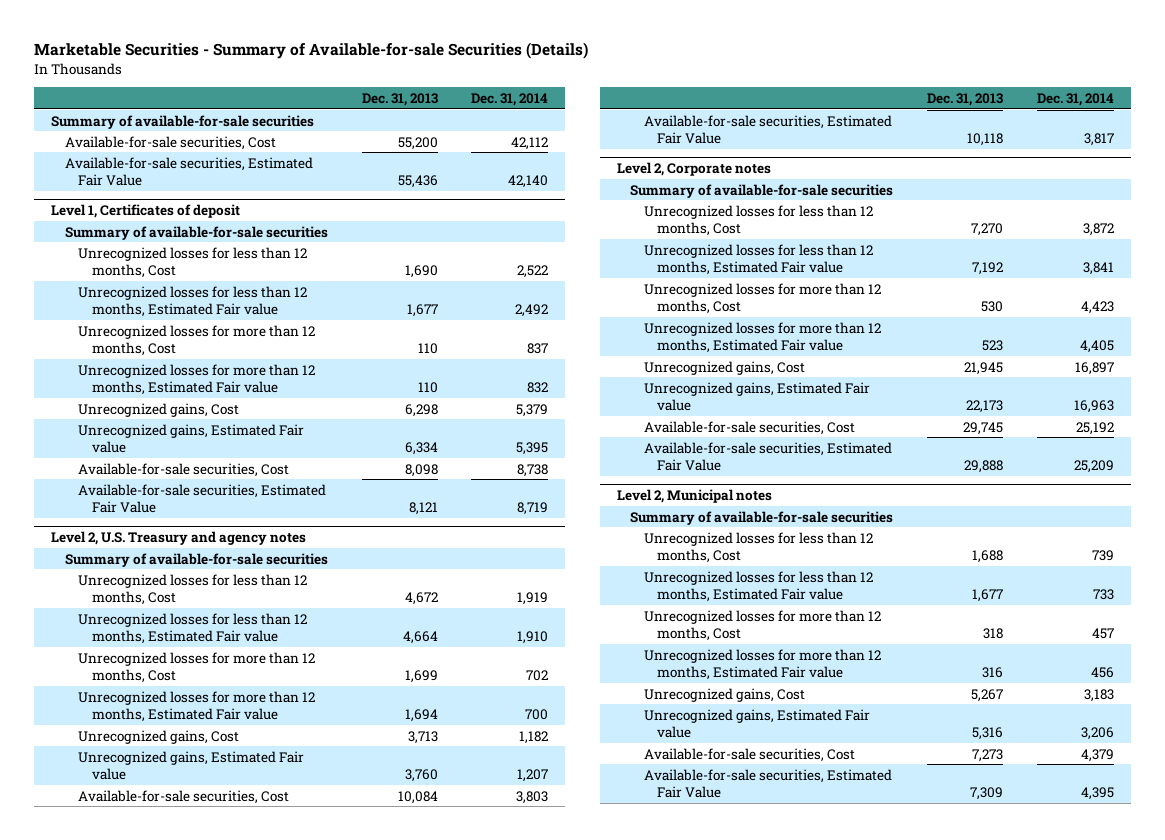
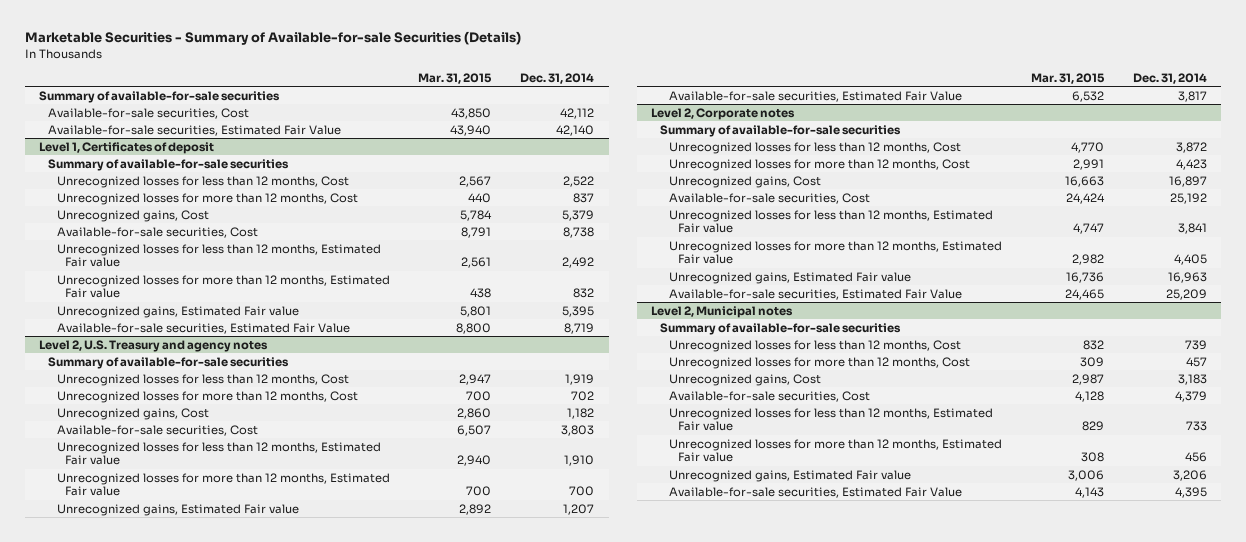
[361,92,438,106] Dec. 31, 2013 -> none
none -> [418,72,493,84] Mar. 31, 2015
[78,285,308,317] Unrecognized losses for less than 12 months, Estimated Fair value -> [56,243,381,268] Unrecognized losses for less than 12 months, Estimated Fair value
[78,363,316,395] Unrecognized losses for more than 12 months, Estimated Fair value -> [56,274,390,299] Unrecognized losses for more than 12 months, Estimated Fair value
[78,423,305,453] Unrecognized gains, Estimated Fair value -> [56,305,299,318] Unrecognized gains, Estimated Fair value
[78,612,308,644] Unrecognized losses for less than 12 months, Estimated Fair value -> [56,441,381,466] Unrecognized losses for less than 12 months, Estimated Fair value
[78,690,316,722] Unrecognized losses for more than 12 months, Estimated Fair value -> [56,472,390,497] Unrecognized losses for more than 12 months, Estimated Fair value
[78,750,305,780] Unrecognized gains, Estimated Fair value -> [56,503,299,516] Unrecognized gains, Estimated Fair value
[643,243,873,275] Unrecognized losses for less than 12 months, Estimated Fair value -> [668,209,993,234] Unrecognized losses for less than 12 months, Estimated Fair value
[643,321,881,353] Unrecognized losses for more than 12 months, Estimated Fair value -> [668,240,1002,265] Unrecognized losses for more than 12 months, Estimated Fair value
[643,381,870,411] Unrecognized gains, Estimated Fair value -> [668,271,911,284] Unrecognized gains, Estimated Fair value
[643,570,873,602] Unrecognized losses for less than 12 months, Estimated Fair value -> [668,407,993,432] Unrecognized losses for less than 12 months, Estimated Fair value
[643,648,881,680] Unrecognized losses for more than 12 months, Estimated Fair value -> [668,438,1002,463] Unrecognized losses for more than 12 months, Estimated Fair value
[643,708,870,738] Unrecognized gains, Estimated Fair value -> [668,469,911,482] Unrecognized gains, Estimated Fair value

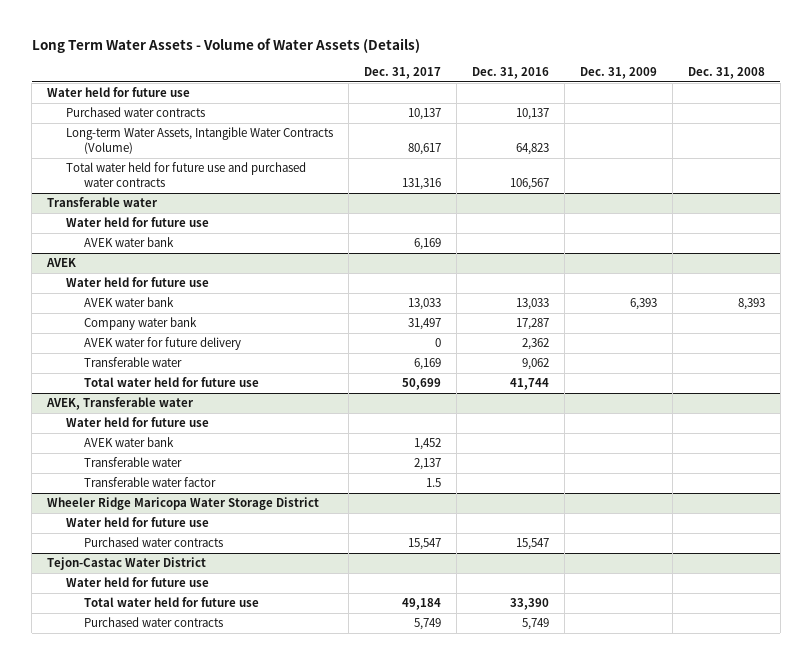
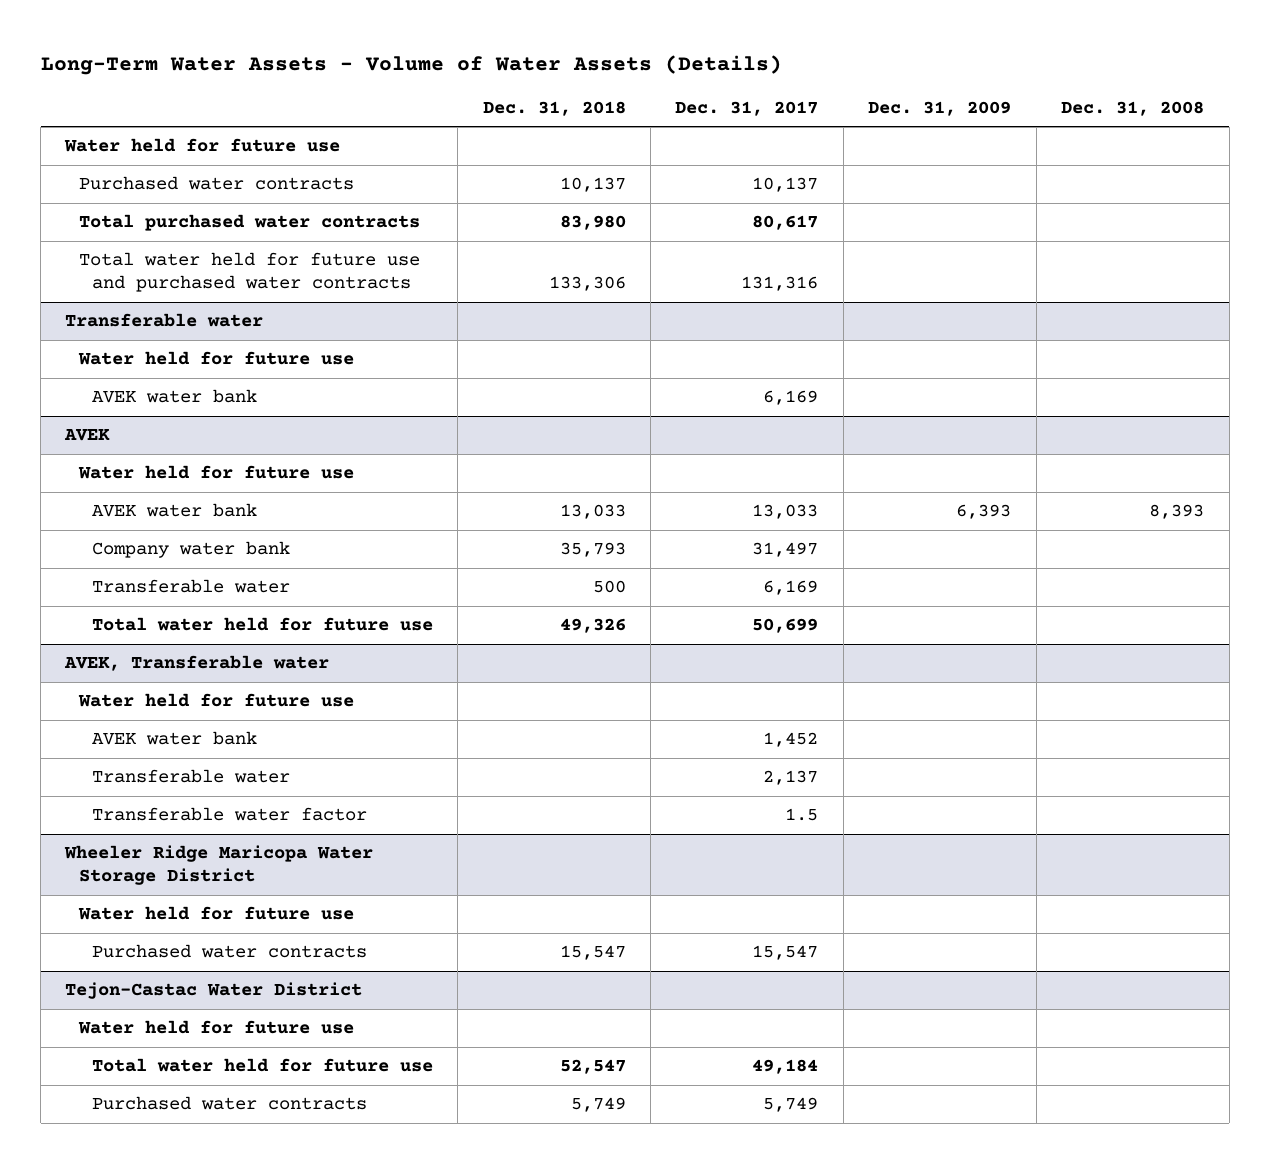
[31,37,420,53] Long Term Water Assets - Volume of Water Assets (Details) -> [40,54,782,75] Long-Term Water Assets - Volume of Water Assets (Details)
[471,66,549,79] Dec. 31, 2016 -> none
none -> [482,100,626,116] Dec. 31, 2018
[65,127,333,154] Long-term Water Assets, Intangible Water Contracts (Volume) -> [78,214,420,232] Total purchased water contracts
[84,337,242,351] AVEK water for future delivery -> none

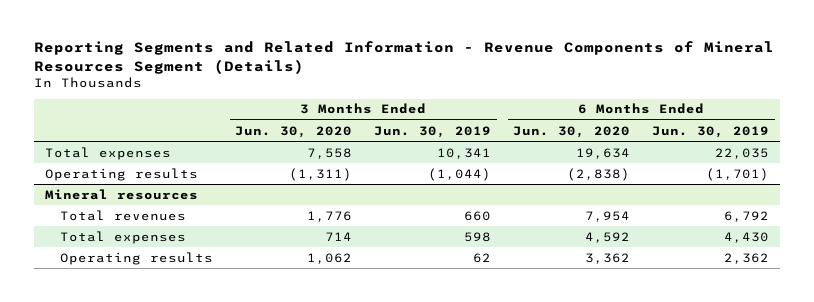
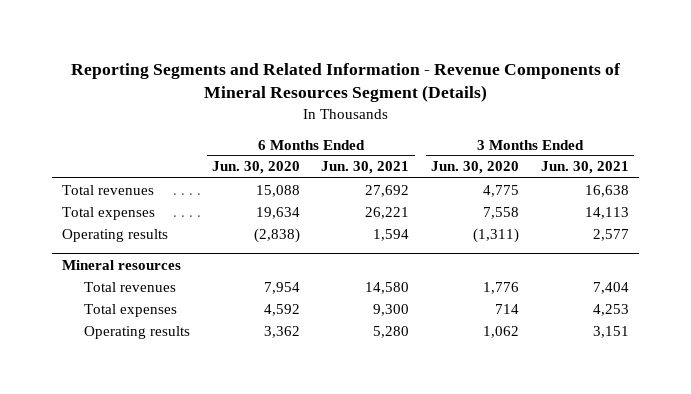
[374,125,492,138] Jun. 30, 2019 -> none
[652,125,770,138] Jun. 30, 2019 -> none
none -> [321,161,410,175] Jun. 30, 2021
none -> [540,161,629,175] Jun. 30, 2021
none -> [62,184,155,195] Total revenues

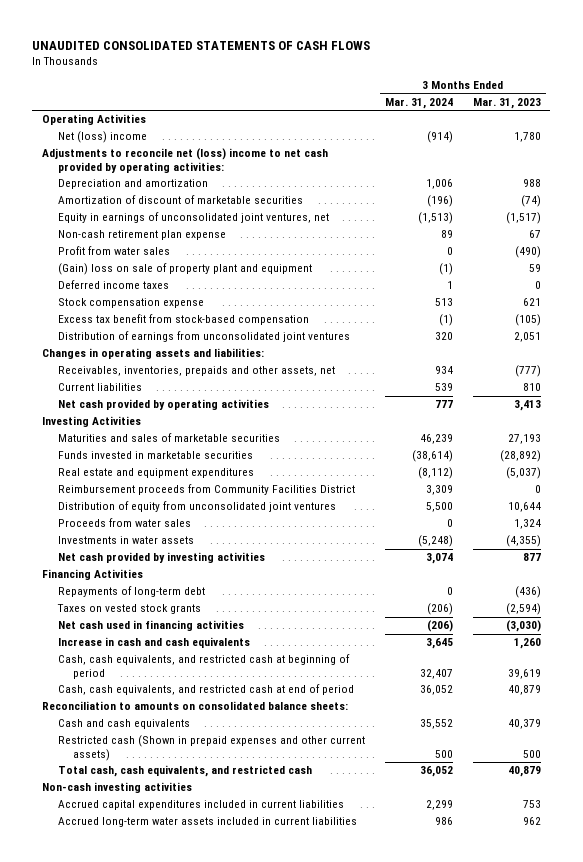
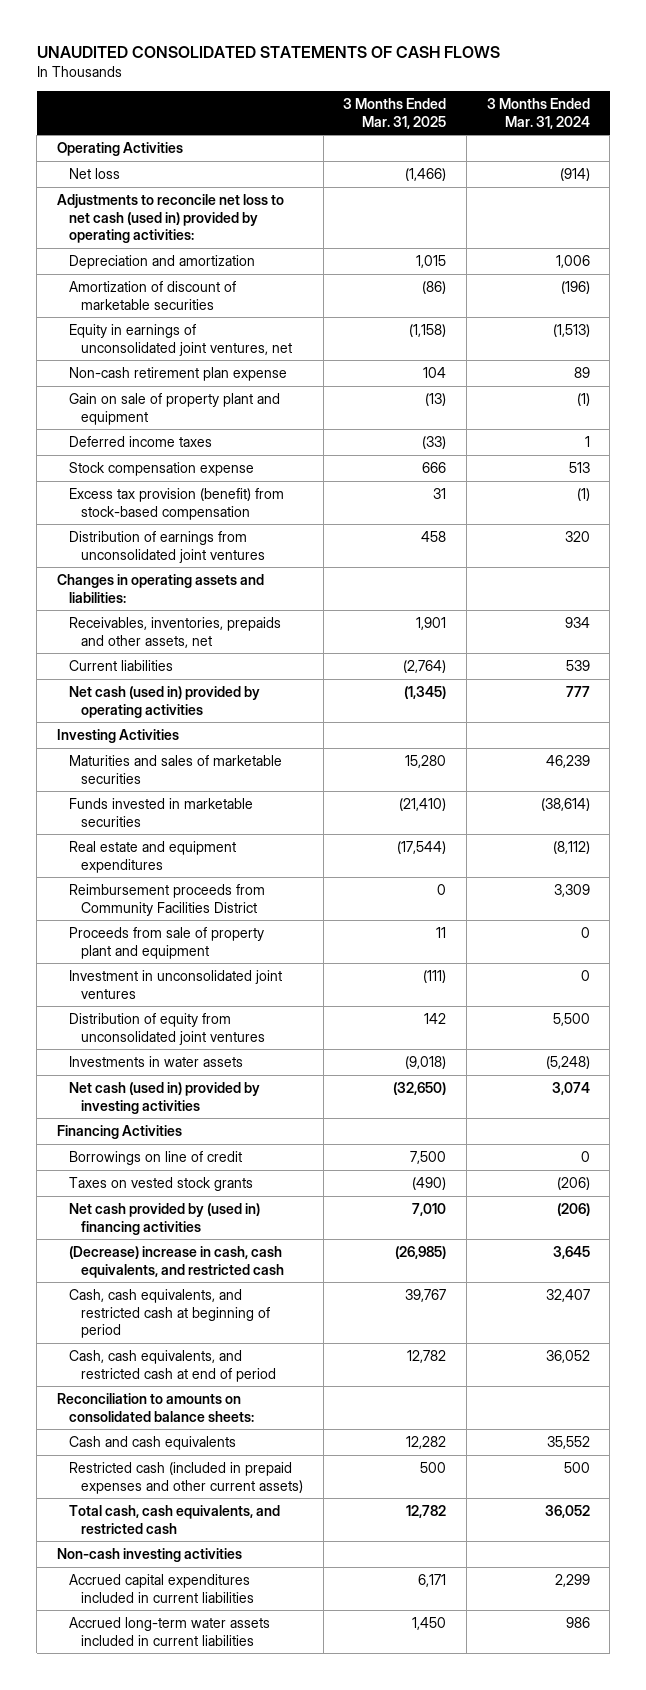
[472,97,541,109] Mar. 31, 2023 -> none
none -> [343,97,447,129] 3 Months Ended Mar. 31, 2025
[57,131,147,144] Net (loss) income -> [69,167,121,179] Net loss
[42,148,329,173] Adjustments to reconcile net (loss) income to net cash provided by operating activities: -> [56,193,284,244] Adjustments to reconcile net loss to net cash (used in) provided by operating activities:
[57,246,170,256] Profit from water sales -> none
[57,263,312,276] (Gain) loss on sale of property plant and equipment -> [69,392,281,425] Gain on sale of property plant and equipment
[57,314,309,326] Excess tax benefit from stock-based compensation -> [69,487,285,520] Excess tax provision (benefit) from stock-based compensation
[57,399,269,411] Net cash provided by operating activities -> [69,685,261,718] Net cash (used in) provided by operating activities
none -> [69,926,265,959] Proceeds from sale of property plant and equipment
none -> [69,969,283,999] Investment in unconsolidated joint ventures
[57,518,191,528] Proceeds from water sales -> none
[57,552,265,564] Net cash provided by investing activities -> [69,1081,261,1114] Net cash (used in) provided by investing activities
[57,586,205,598] Repayments of long-term debt -> none
none -> [69,1150,243,1165] Borrowings on line of credit
[57,620,244,632] Net cash used in financing activities -> [69,1202,261,1235] Net cash provided by (used in) financing activities
[57,637,250,649] Increase in cash and cash equivalents -> [69,1245,285,1278] (Decrease) increase in cash, cash equivalents, and restricted cash
[57,735,365,761] Restricted cash (Shown in prepaid expenses and other current assets) -> [69,1461,304,1494] Restricted cash (included in prepaid expenses and other current assets)

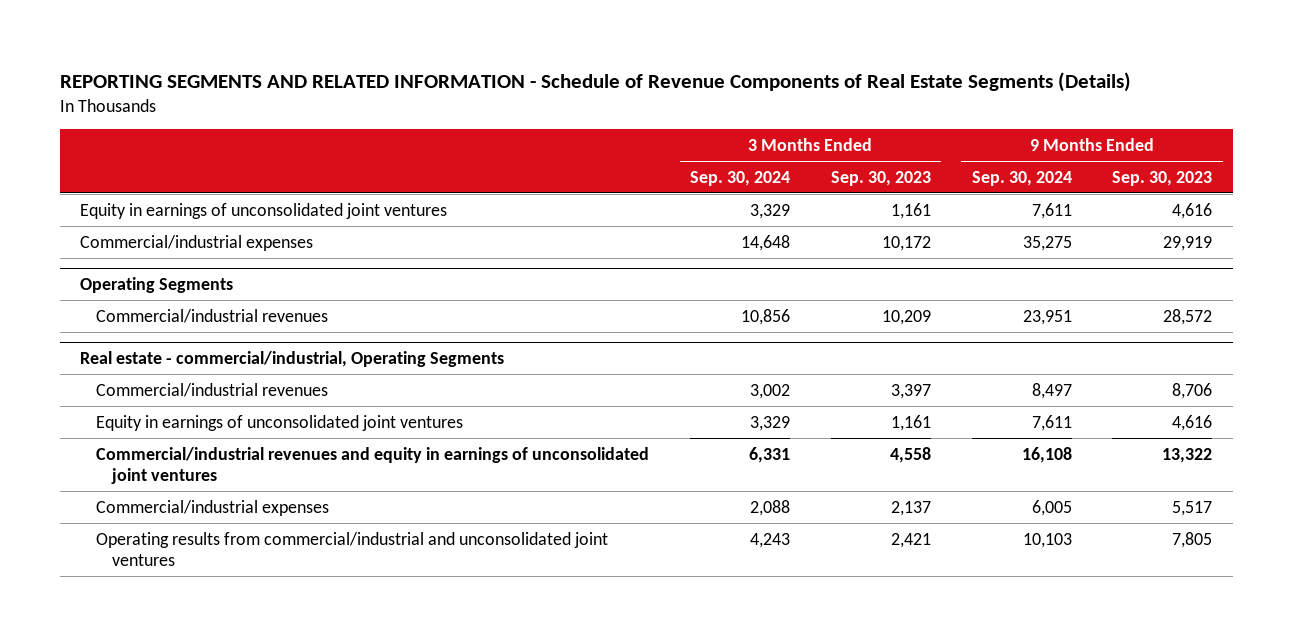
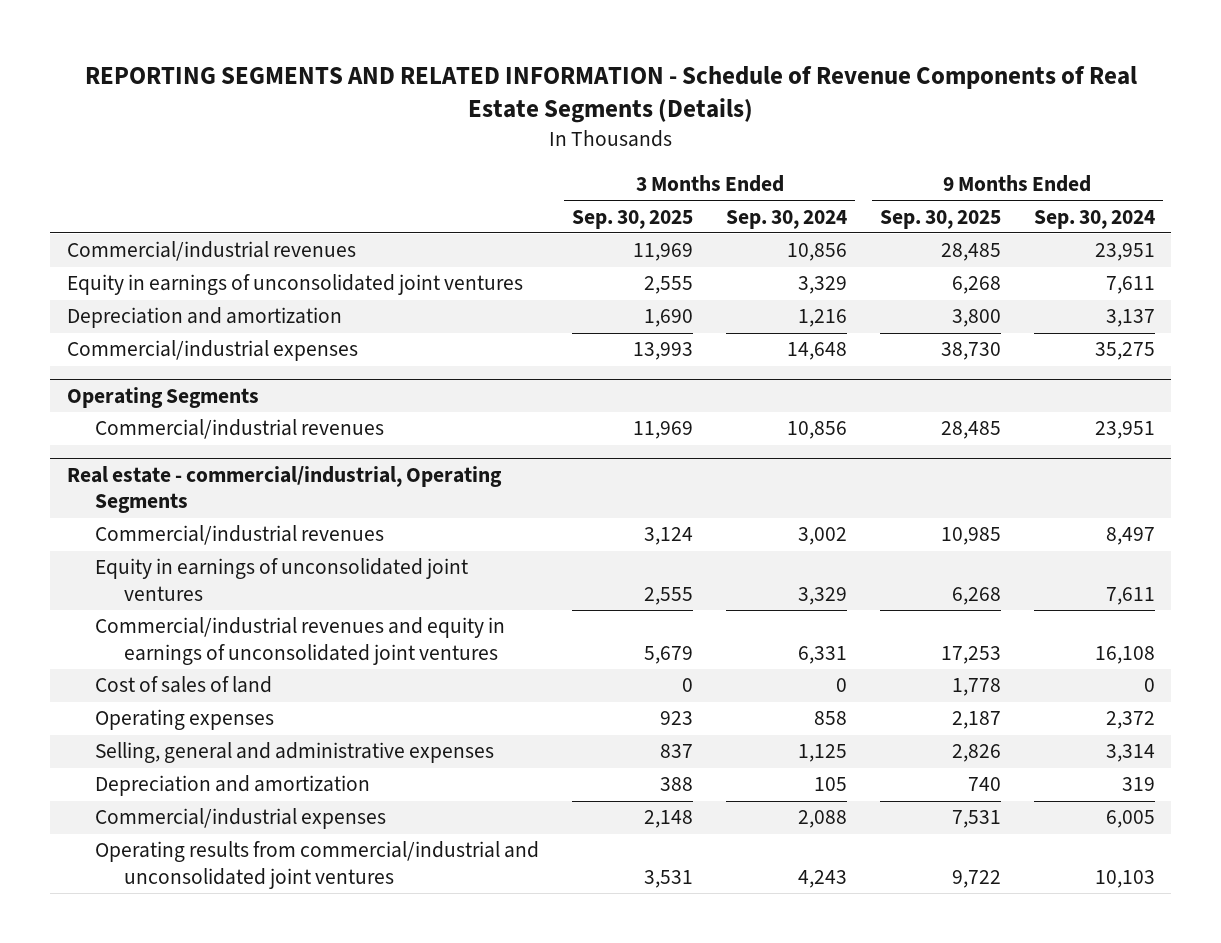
[830,170,931,186] Sep. 30, 2023 -> none
[1112,170,1213,186] Sep. 30, 2023 -> none
none -> [572,209,694,229] Sep. 30, 2025
none -> [879,209,1001,229] Sep. 30, 2025
none -> [66,241,356,262] Commercial/industrial revenues
none -> [66,307,342,329] Depreciation and amortization
none -> [95,676,273,694] Cost of sales of land
none -> [95,709,275,731] Operating expenses
none -> [95,742,495,764] Selling, general and administrative expenses
none -> [95,775,371,797] Depreciation and amortization

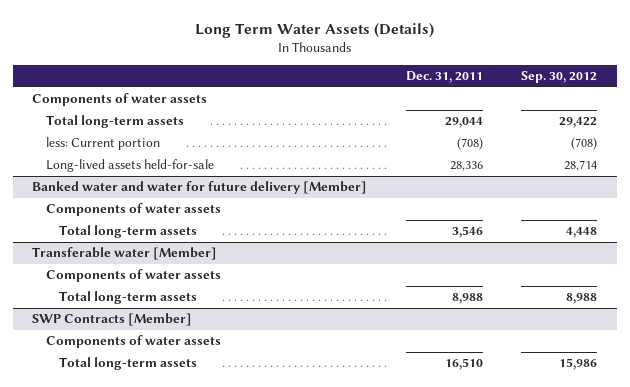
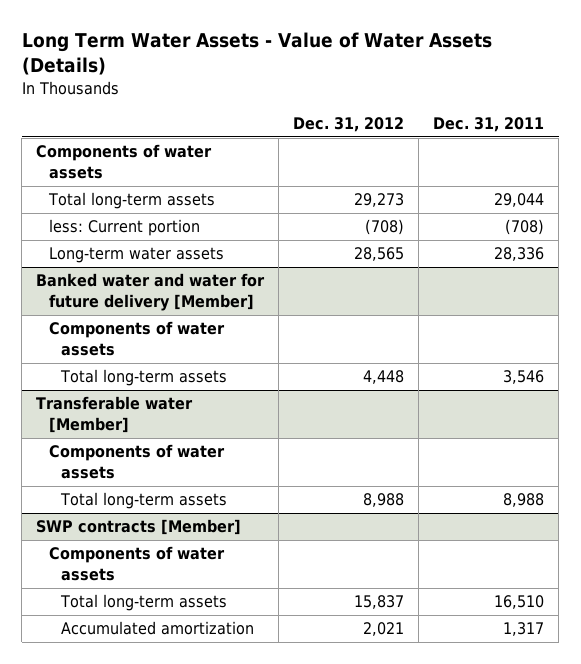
[194,22,434,38] Long Term Water Assets (Details) -> [21,31,492,75] Long Term Water Assets - Value of Water Assets (Details)
[521,71,598,84] Sep. 30, 2012 -> none
none -> [293,117,405,133] Dec. 31, 2012
[45,159,214,173] Long-lived assets held-for-sale -> [48,247,224,264] Long-term water assets
[32,313,193,327] SWP Contracts [Member] -> [36,519,242,536] SWP contracts [Member]
none -> [60,621,254,636] Accumulated amortization

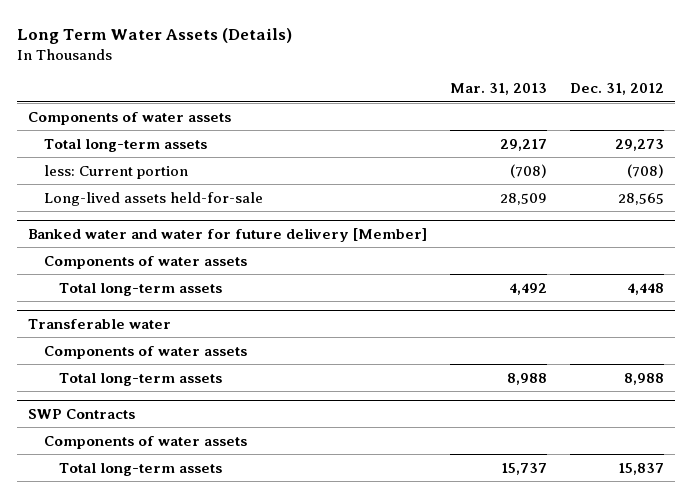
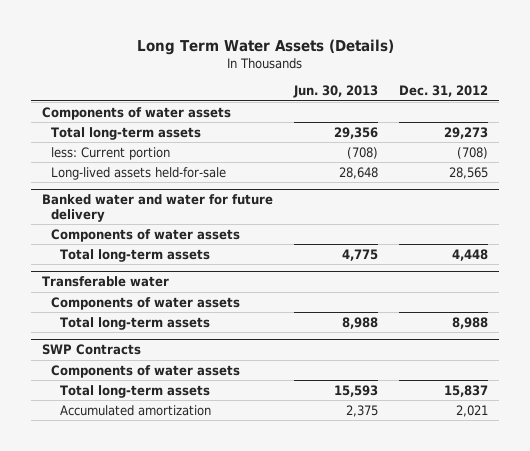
[449,83,547,96] Mar. 31, 2013 -> none
none -> [293,84,379,98] Jun. 30, 2013
[28,227,428,242] Banked water and water for future delivery [Member] -> [41,194,273,222] Banked water and water for future delivery
none -> [60,404,212,416] Accumulated amortization

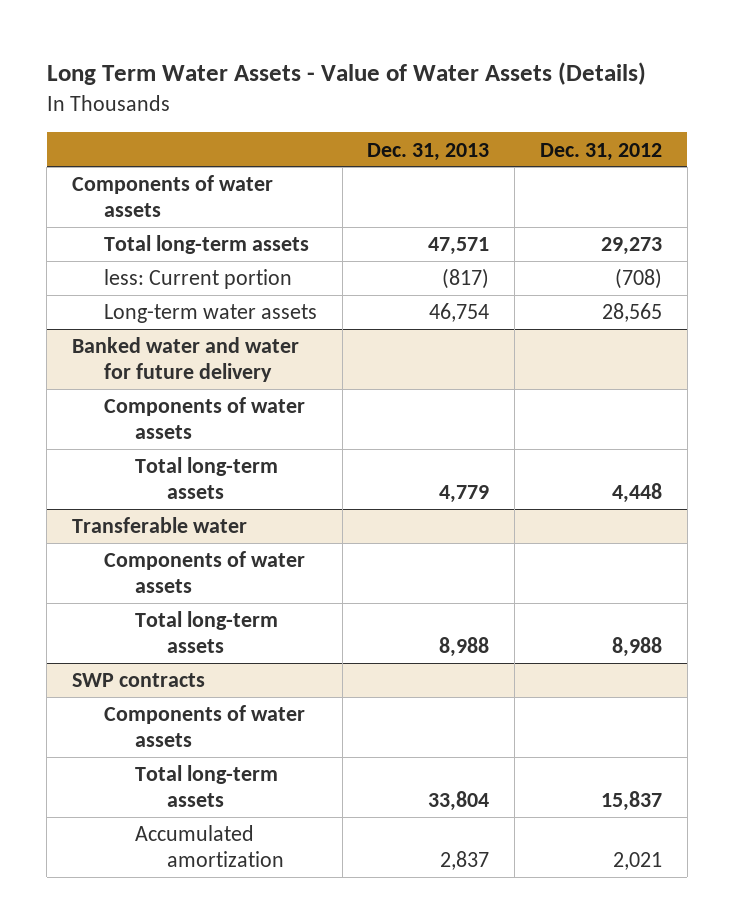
[137,38,395,55] Long Term Water Assets (Details) -> [46,61,646,85] Long Term Water Assets - Value of Water Assets (Details)
[293,84,379,98] Jun. 30, 2013 -> none
none -> [367,142,490,161] Dec. 31, 2013
[51,166,227,180] Long-lived assets held-for-sale -> [103,304,317,324] Long-term water assets
[41,344,141,356] SWP Contracts -> [72,673,206,688] SWP contracts

